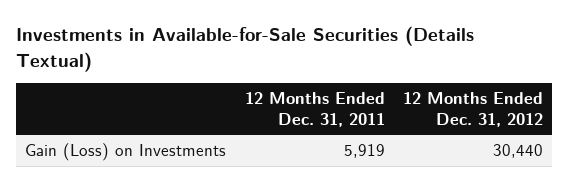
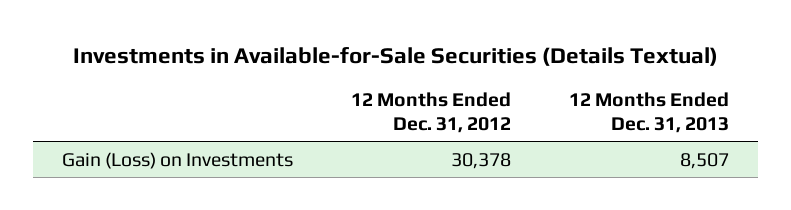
[244,92,385,127] 12 Months Ended Dec. 31, 2011 -> none
none -> [569,92,730,134] 12 Months Ended Dec. 31, 2013
[493,144,544,159] 30,440 -> [451,152,512,169] 30,378

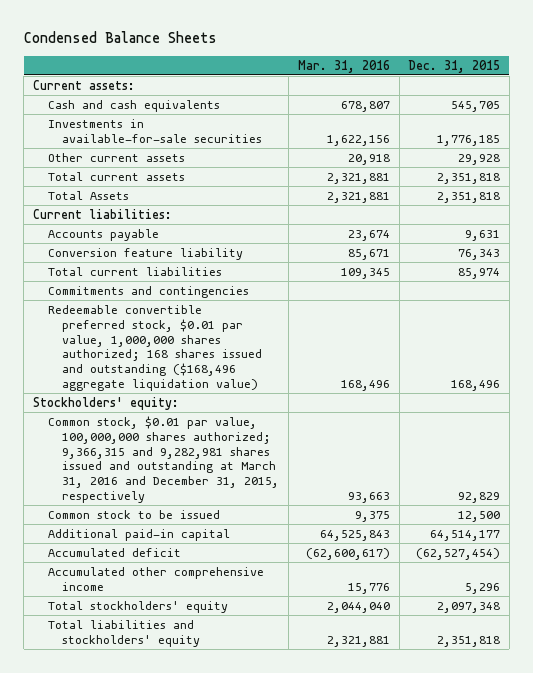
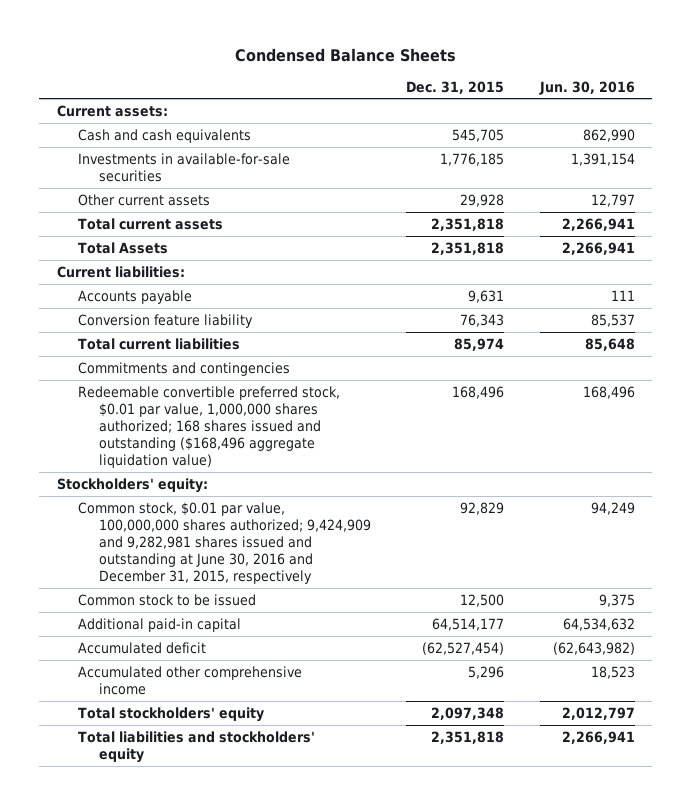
[297,59,390,73] Mar. 31, 2016 -> none
none -> [538,80,635,95] Jun. 30, 2016
[47,415,280,503] Common stock, $0.01 par value, 100,000,000 shares authorized; 9,366,315 and 9,282,981 shares issued and outstanding at March 31, 2016 and December 31, 2015, respectively -> [77,501,371,585] Common stock, $0.01 par value, 100,000,000 shares authorized; 9,424,909 and 9,282,981 shares issued and outstanding at June 30, 2016 and December 31, 2015, respectively

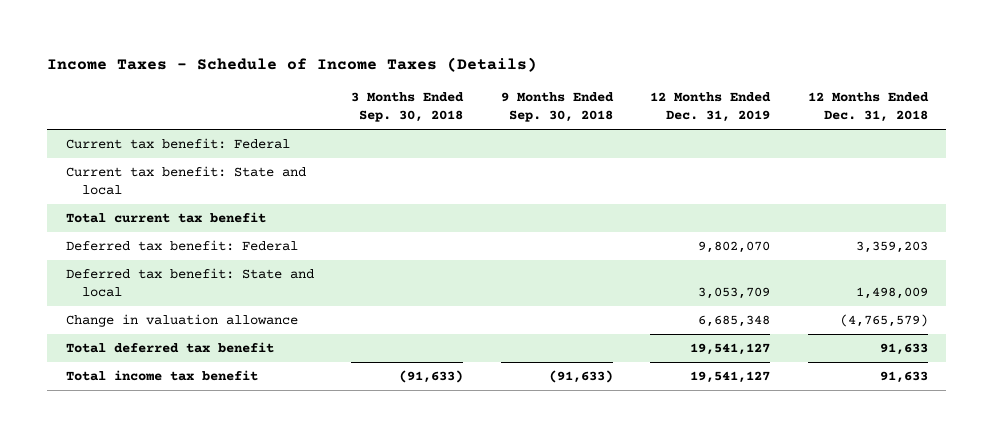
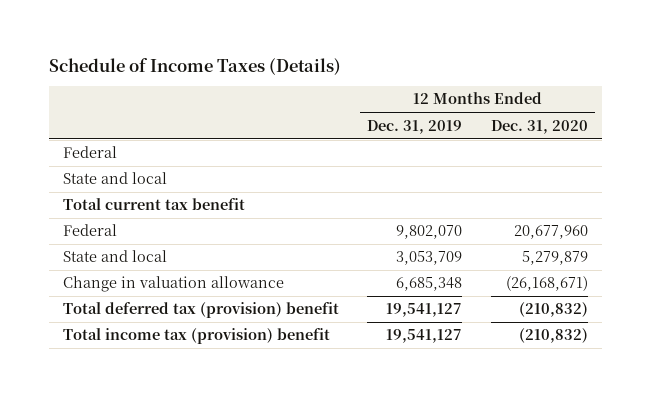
[47,57,538,73] Income Taxes - Schedule of Income Taxes (Details) -> [49,57,342,75] Schedule of Income Taxes (Details)
[351,92,465,123] 3 Months Ended Sep. 30, 2018 -> none
[500,92,614,123] 9 Months Ended Sep. 30, 2018 -> none
[807,92,929,123] 12 Months Ended Dec. 31, 2018 -> none
none -> [490,119,588,134] Dec. 31, 2020
[65,138,290,150] Current tax benefit: Federal -> [63,146,118,159] Federal
[65,166,306,196] Current tax benefit: State and local -> [63,172,168,185] State and local
[65,240,298,252] Deferred tax benefit: Federal -> [63,224,118,237] Federal
[65,268,314,298] Deferred tax benefit: State and local -> [63,250,168,263] State and local
[65,342,274,354] Total deferred tax benefit -> [63,302,340,319] Total deferred tax (provision) benefit
[65,370,258,382] Total income tax benefit -> [63,328,331,345] Total income tax (provision) benefit

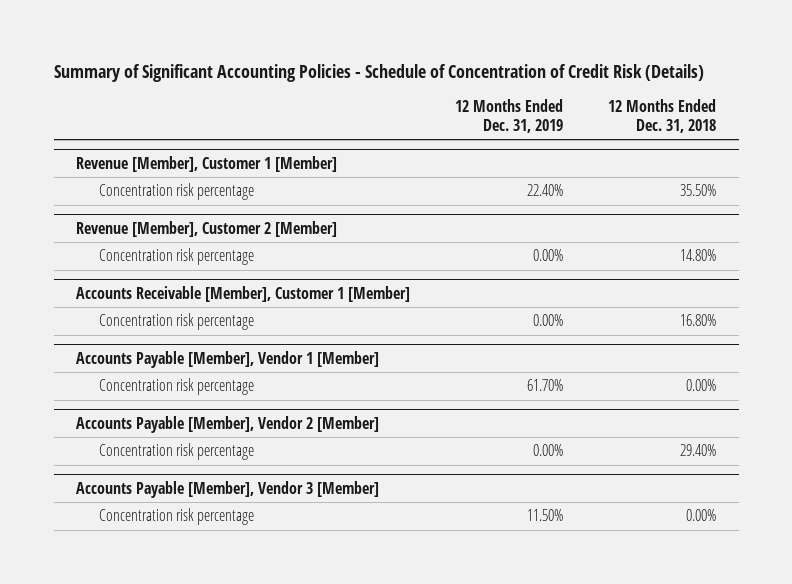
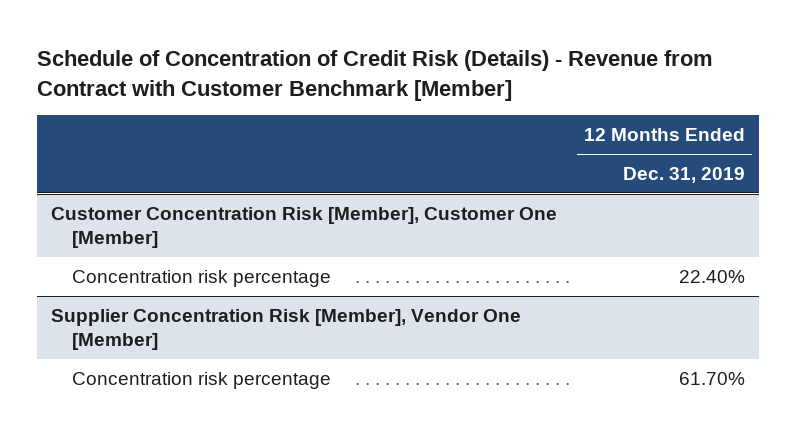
[53,63,704,82] Summary of Significant Accounting Policies - Schedule of Concentration of Credit Risk (Details) -> [36,50,713,102] Schedule of Concentration of Credit Risk (Details) - Revenue from Contract with Customer Benchmark [Member]
[608,99,717,133] 12 Months Ended Dec. 31, 2018 -> none
[76,155,338,172] Revenue [Member], Customer 1 [Member] -> none
none -> [50,206,557,249] Customer Concentration Risk [Member], Customer One [Member]
[76,220,338,237] Revenue [Member], Customer 2 [Member] -> none
[99,248,255,266] Concentration risk percentage -> none
[76,285,411,302] Accounts Receivable [Member], Customer 1 [Member] -> none
[99,313,255,331] Concentration risk percentage -> none
[76,350,380,368] Accounts Payable [Member], Vendor 1 [Member] -> none
none -> [50,308,521,351] Supplier Concentration Risk [Member], Vendor One [Member]
[76,415,380,433] Accounts Payable [Member], Vendor 2 [Member] -> none
[99,443,255,461] Concentration risk percentage -> none
[76,480,380,498] Accounts Payable [Member], Vendor 3 [Member] -> none
[99,508,255,526] Concentration risk percentage -> none

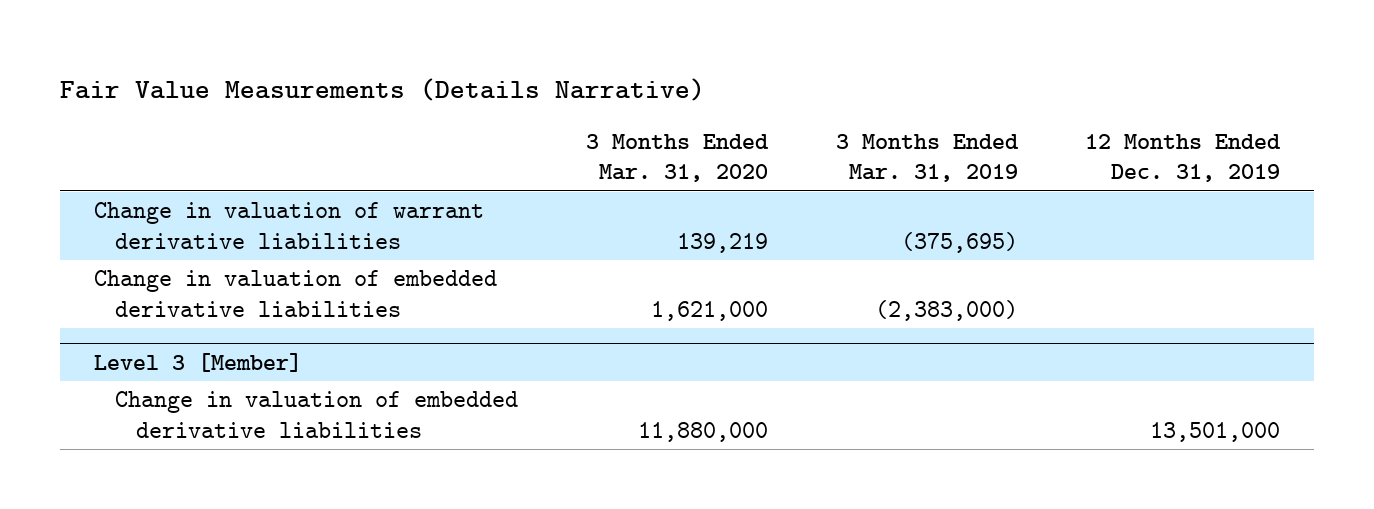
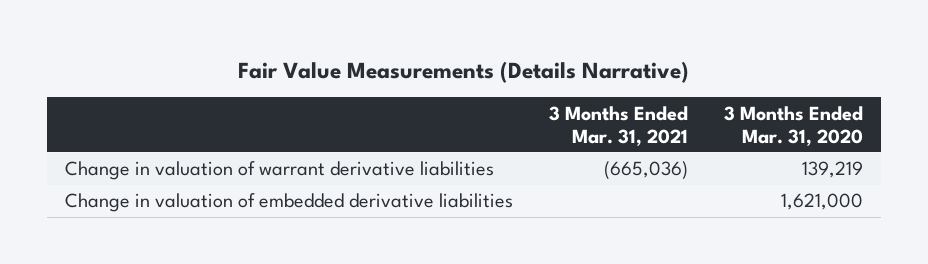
[835,133,1019,183] 3 Months Ended Mar. 31, 2019 -> none
[1085,133,1282,183] 12 Months Ended Dec. 31, 2019 -> none
none -> [548,105,688,146] 3 Months Ended Mar. 31, 2021
[94,352,303,372] Level 3 [Member] -> none
[115,391,519,438] Change in valuation of embedded derivative liabilities -> none

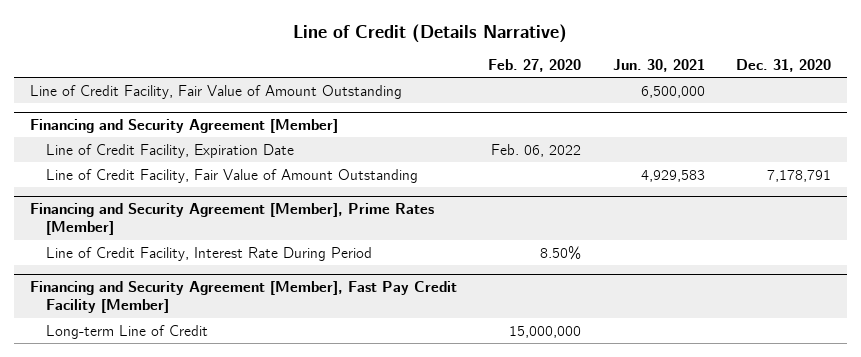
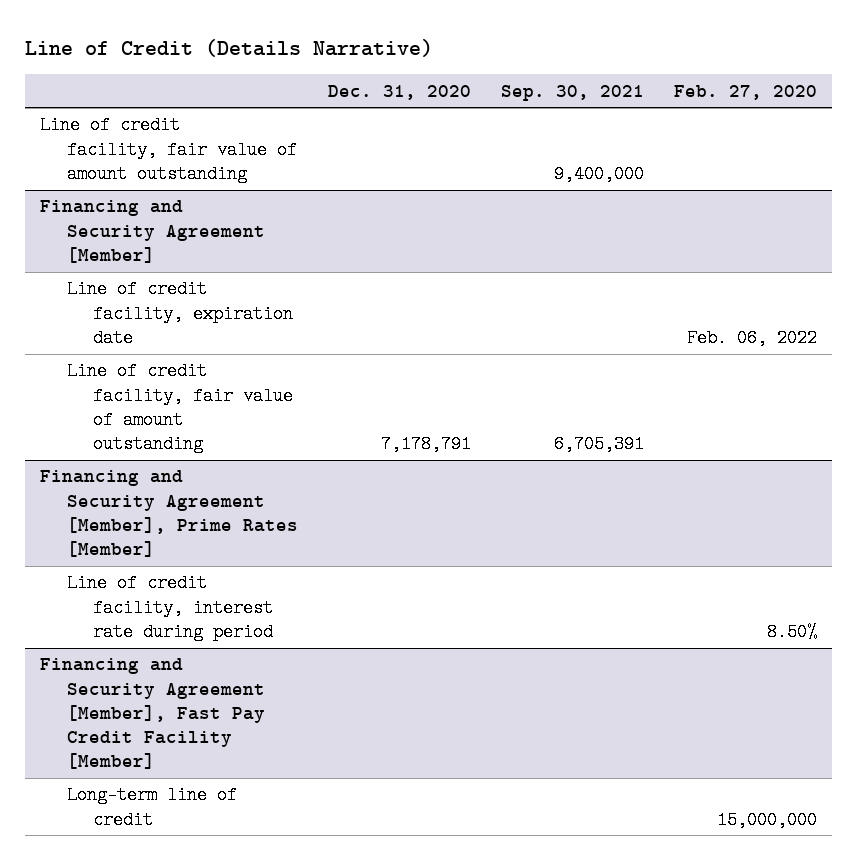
[612,59,705,73] Jun. 30, 2021 -> none
none -> [501,84,645,101] Sep. 30, 2021
[29,84,402,99] Line of Credit Facility, Fair Value of Amount Outstanding -> [39,116,297,183] Line of credit facility, fair value of amount outstanding
[46,143,295,158] Line of Credit Facility, Expiration Date -> [66,280,294,347] Line of credit facility, expiration date
[46,168,419,183] Line of Credit Facility, Fair Value of Amount Outstanding -> [66,362,294,454] Line of credit facility, fair value of amount outstanding
[46,246,373,261] Line of Credit Facility, Interest Rate During Period -> [66,574,274,641] Line of credit facility, interest rate during period
[46,324,209,339] Long-term Line of Credit -> [66,786,237,829] Long-term line of credit

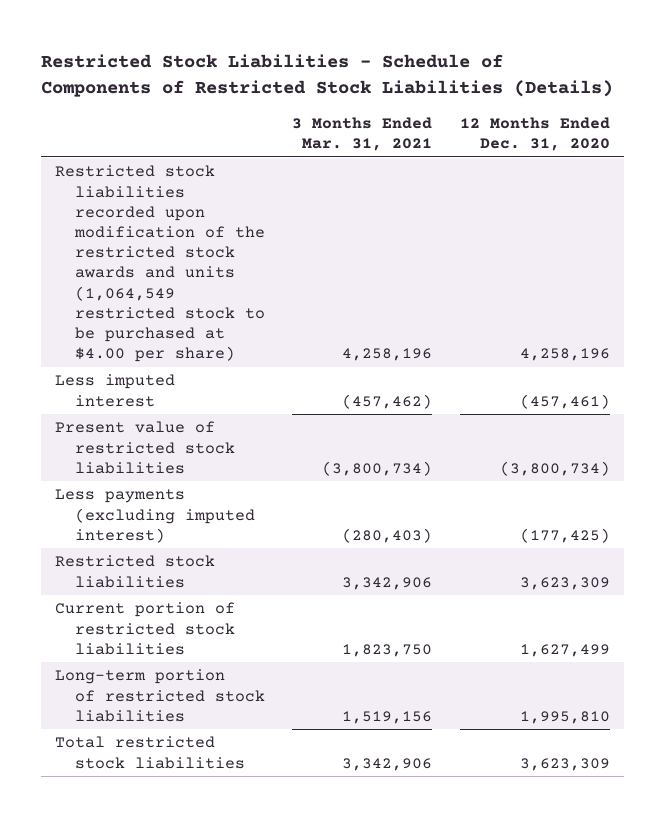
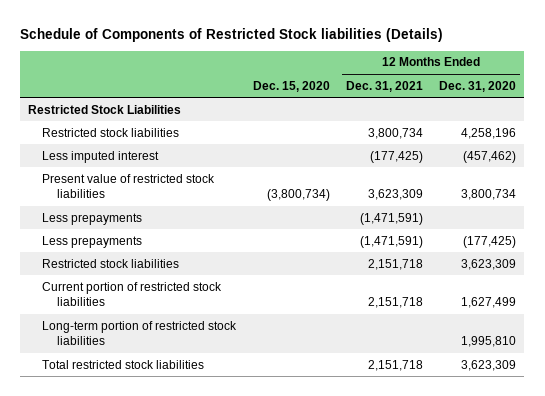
[41,54,614,97] Restricted Stock Liabilities - Schedule of Components of Restricted Stock Liabilities (Details) -> [20,27,444,42] Schedule of Components of Restricted Stock liabilities (Details)
[292,116,433,152] 3 Months Ended Mar. 31, 2021 -> none
none -> [252,80,330,92] Dec. 15, 2020
none -> [345,80,423,92] Dec. 31, 2021
none -> [28,104,182,114] Restricted Stock Liabilities
[54,165,265,363] Restricted stock liabilities recorded upon modification of the restricted stock awards and units (1,064,549 restricted stock to be purchased at $4.00 per share) -> [42,127,180,137] Restricted stock liabilities
[519,393,610,409] (457,461) -> [463,150,517,163] (457,462)
[499,460,610,476] (3,800,734) -> [461,189,517,201] 3,800,734
none -> [42,212,143,225] Less prepayments
[54,489,255,543] Less payments (excluding imputed interest) -> [42,235,143,248] Less prepayments

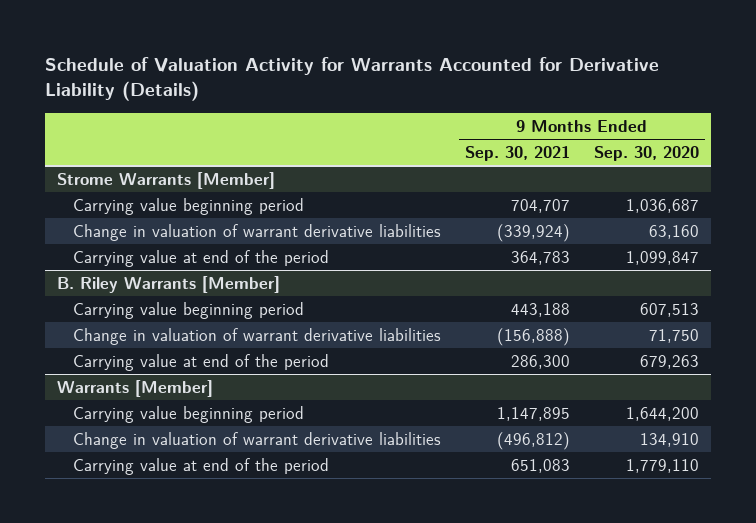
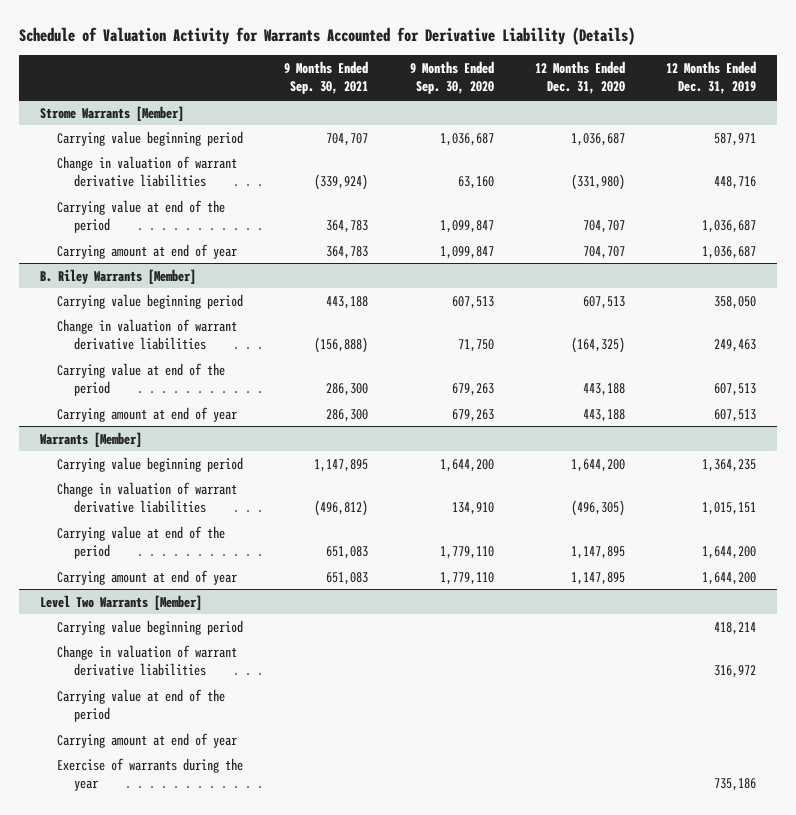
none -> [534,60,625,95] 12 Months Ended Dec. 31, 2020
none -> [666,60,757,95] 12 Months Ended Dec. 31, 2019
none -> [56,243,237,259] Carrying amount at end of year
none -> [56,406,237,422] Carrying amount at end of year
none -> [56,569,237,585] Carrying amount at end of year
none -> [39,594,202,610] Level Two Warrants [Member]
none -> [56,619,243,635] Carrying value beginning period
none -> [56,644,237,677] Change in valuation of warrant derivative liabilities
none -> [56,688,225,723] Carrying value at end of the period
none -> [56,732,237,748] Carrying amount at end of year
none -> [56,757,243,792] Exercise of warrants during the year

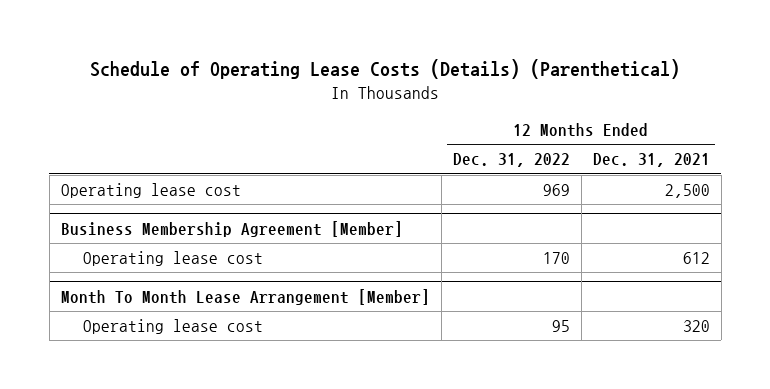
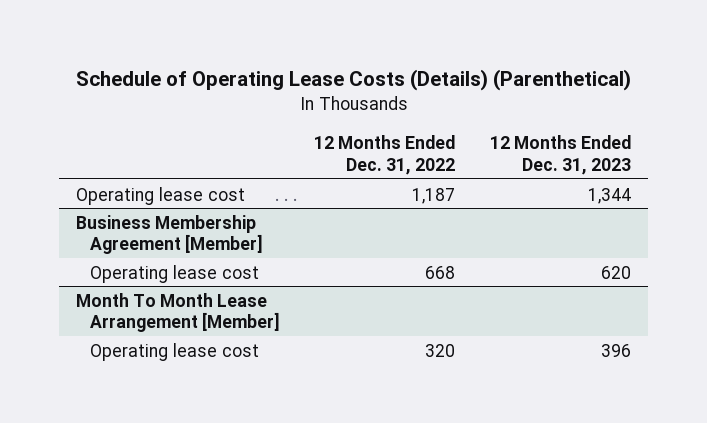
[592,153,710,168] Dec. 31, 2021 -> none
none -> [489,134,631,175] 12 Months Ended Dec. 31, 2023
[542,184,570,197] 969 -> [412,187,456,204] 1,187
[542,252,570,265] 170 -> [425,265,456,279] 668
[551,320,570,333] 95 -> [425,343,456,357] 320

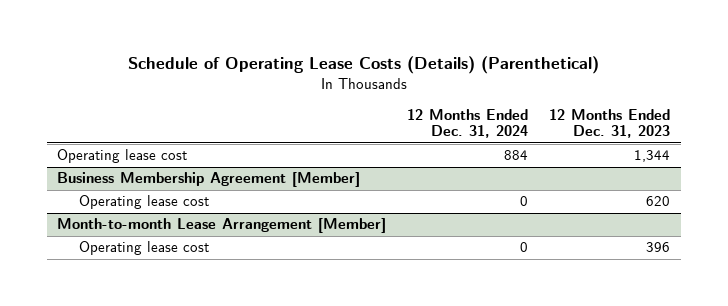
[314,134,456,175] 12 Months Ended Dec. 31, 2022 -> none
none -> [407,108,529,139] 12 Months Ended Dec. 31, 2024
[76,292,280,333] Month To Month Lease Arrangement [Member] -> [57,218,387,234] Month-to-month Lease Arrangement [Member]

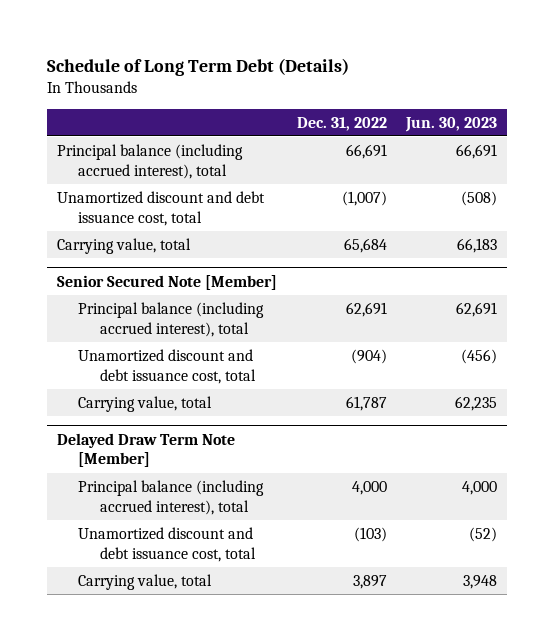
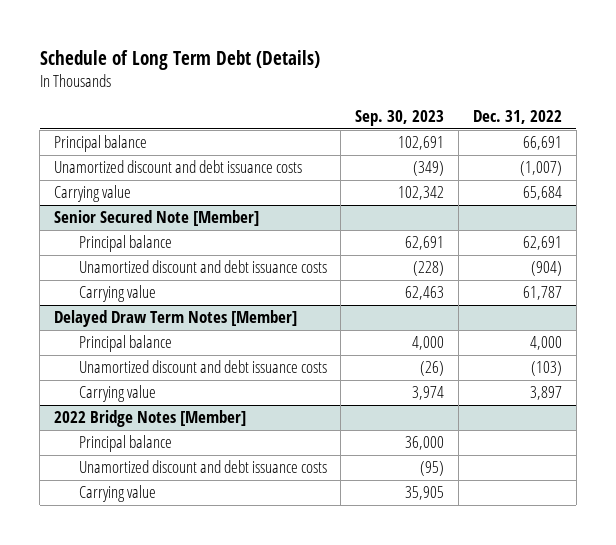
[405,116,498,132] Jun. 30, 2023 -> none
none -> [355,110,445,127] Sep. 30, 2023
[57,143,244,179] Principal balance (including accrued interest), total -> [54,135,148,153] Principal balance
[57,190,266,226] Unamortized discount and debt issuance cost, total -> [54,160,303,174] Unamortized discount and debt issuance costs
[57,237,192,254] Carrying value, total -> [54,185,132,203] Carrying value
[78,301,265,337] Principal balance (including accrued interest), total -> [78,235,172,253] Principal balance
[78,348,256,384] Unamortized discount and debt issuance cost, total -> [78,260,327,274] Unamortized discount and debt issuance costs
[78,395,213,412] Carrying value, total -> [78,285,156,303] Carrying value
[57,432,236,468] Delayed Draw Term Note [Member] -> [54,310,298,328] Delayed Draw Term Notes [Member]
[78,479,265,515] Principal balance (including accrued interest), total -> [78,335,172,353] Principal balance
[78,526,256,562] Unamortized discount and debt issuance cost, total -> [78,360,327,374] Unamortized discount and debt issuance costs
[78,573,213,590] Carrying value, total -> [78,385,156,403] Carrying value
none -> [54,410,247,428] 2022 Bridge Notes [Member]
none -> [78,435,172,453] Principal balance
none -> [78,460,327,474] Unamortized discount and debt issuance costs
none -> [78,485,156,503] Carrying value

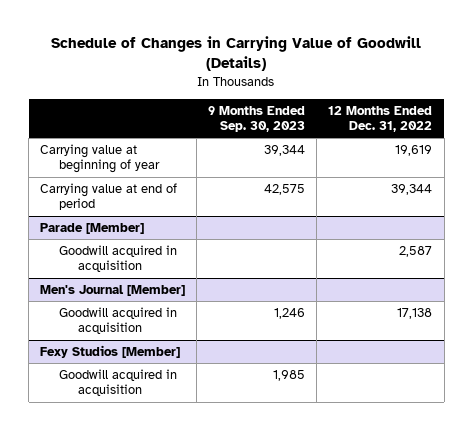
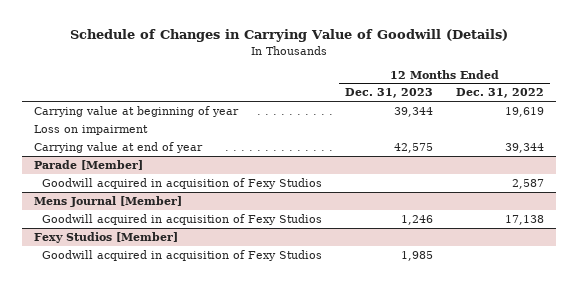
[208,105,306,133] 9 Months Ended Sep. 30, 2023 -> none
none -> [345,88,434,99] Dec. 31, 2023
none -> [33,124,148,135] Loss on impairment
[40,183,178,211] Carrying value at end of period -> [33,141,203,153] Carrying value at end of year
[59,245,178,273] Goodwill acquired in acquisition -> [41,177,322,189] Goodwill acquired in acquisition of Fexy Studios
[40,285,186,297] Men's Journal [Member] -> [33,195,182,207] Mens Journal [Member]
[59,307,178,335] Goodwill acquired in acquisition -> [41,213,322,225] Goodwill acquired in acquisition of Fexy Studios
[59,369,178,397] Goodwill acquired in acquisition -> [41,249,322,261] Goodwill acquired in acquisition of Fexy Studios

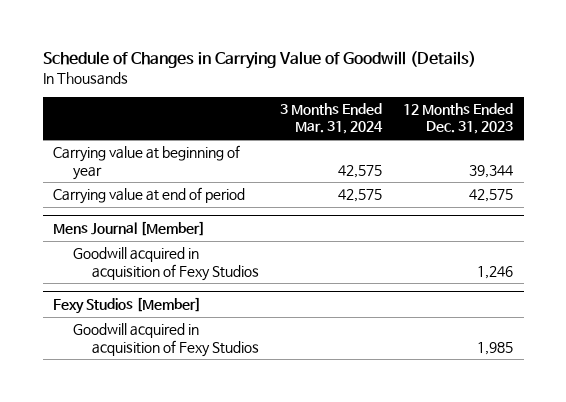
[456,88,545,99] Dec. 31, 2022 -> none
none -> [279,103,383,135] 3 Months Ended Mar. 31, 2024
[33,124,148,135] Loss on impairment -> none
[33,159,143,170] Parade [Member] -> none
[41,177,322,189] Goodwill acquired in acquisition of Fexy Studios -> none
[33,141,203,153] Carrying value at end of year -> [53,187,246,205] Carrying value at end of period

